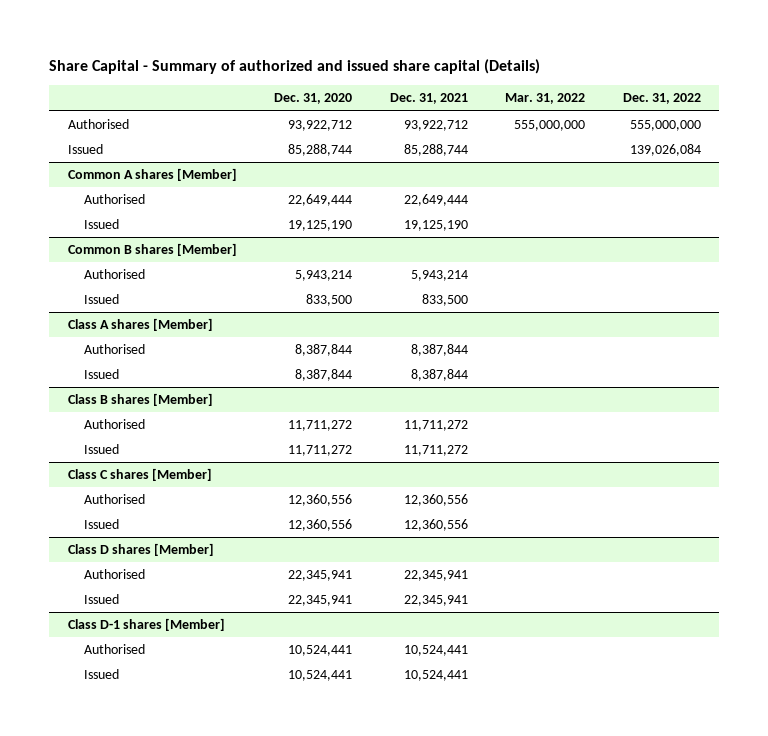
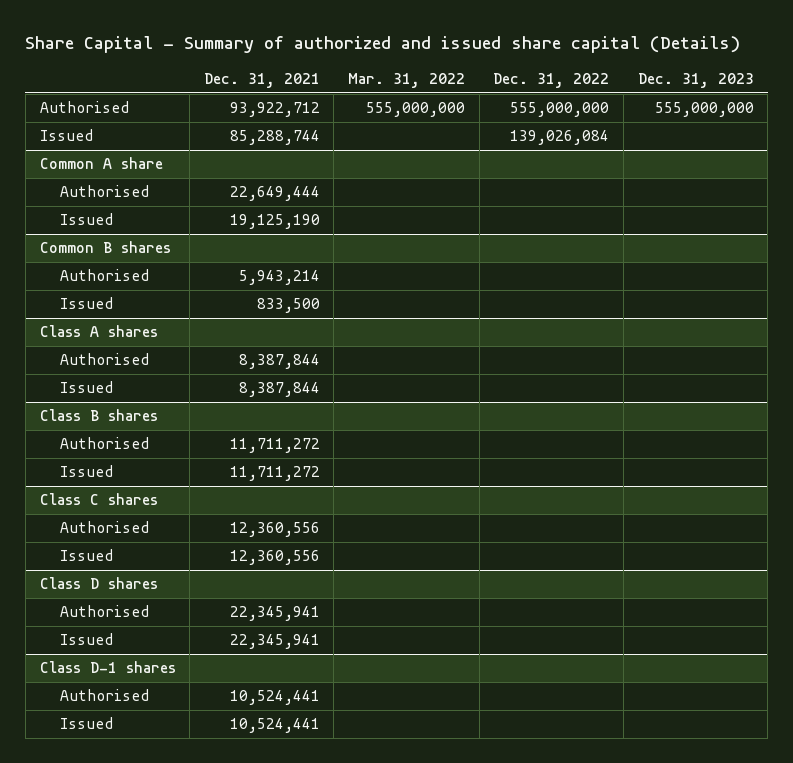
[274,93,353,105] Dec. 31, 2020 -> none
none -> [637,73,754,89] Dec. 31, 2023
[67,168,237,182] Common A shares [Member] -> [39,157,163,170] Common A share
[67,243,237,257] Common B shares [Member] -> [39,241,171,254] Common B shares
[67,318,213,332] Class A shares [Member] -> [39,325,158,338] Class A shares
[67,393,213,407] Class B shares [Member] -> [39,409,158,422] Class B shares
[67,468,212,482] Class C shares [Member] -> [39,493,158,506] Class C shares
[67,543,214,557] Class D shares [Member] -> [39,577,158,590] Class D shares
[67,618,225,632] Class D-1 shares [Member] -> [39,661,176,674] Class D-1 shares

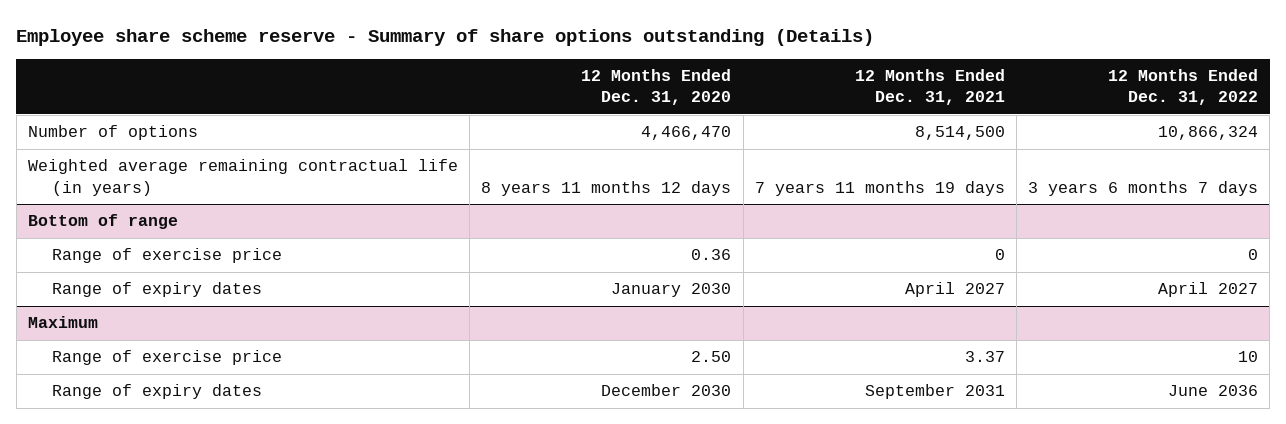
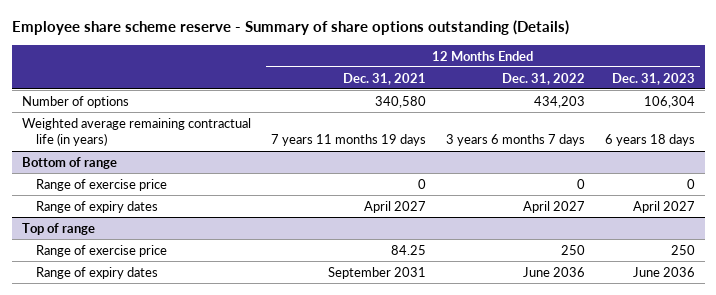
[581,68,732,106] 12 Months Ended Dec. 31, 2020 -> none
none -> [611,72,695,85] Dec. 31, 2023
[914,126,1005,141] 8,514,500 -> [374,95,426,108] 340,580
[1158,126,1259,141] 10,866,324 -> [533,95,585,108] 434,203
[27,316,98,329] Maximum -> [21,222,95,235] Top of range
[964,351,1005,363] 3.37 -> [390,244,426,255] 84.25
[1238,351,1259,363] 10 -> [560,244,585,255] 250

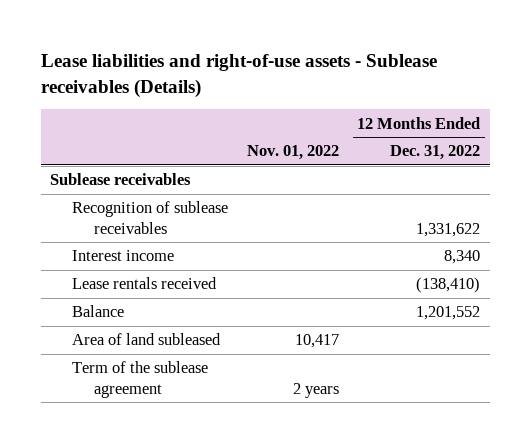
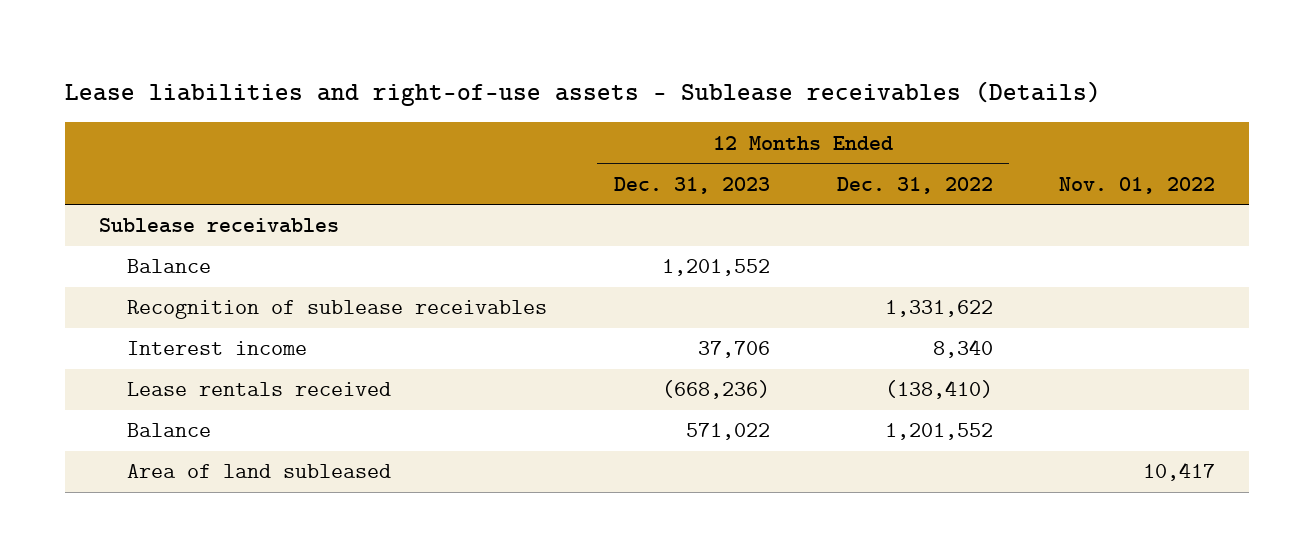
none -> [613,176,770,194] Dec. 31, 2023
none -> [126,259,211,274] Balance
[72,361,209,398] Term of the sublease agreement -> none

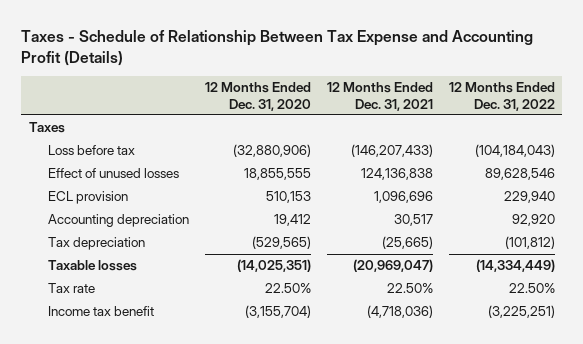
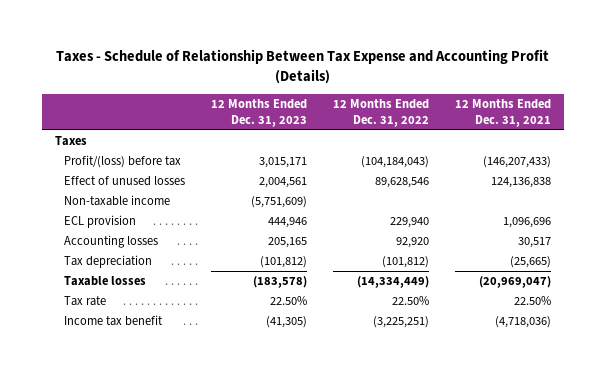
[205,82,312,111] 12 Months Ended Dec. 31, 2020 -> none
none -> [210,98,307,128] 12 Months Ended Dec. 31, 2023
[48,145,136,156] Loss before tax -> [63,155,181,169] Profit/(loss) before tax
none -> [63,195,170,207] Non-taxable income
[48,214,190,228] Accounting depreciation -> [63,235,158,249] Accounting losses

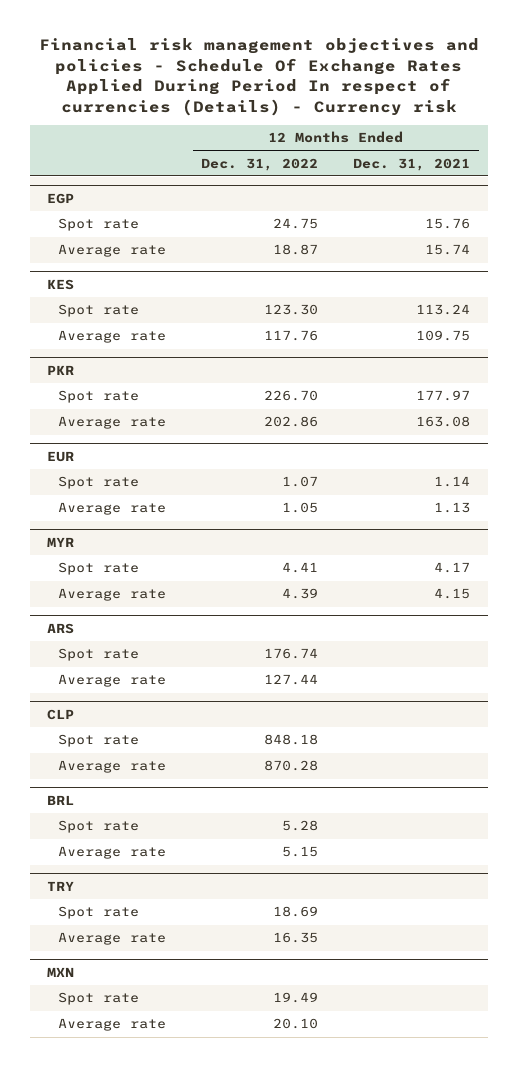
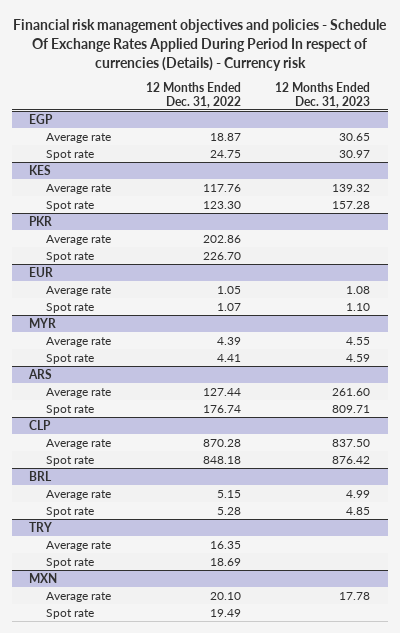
[353,157,471,171] Dec. 31, 2021 -> none
none -> [275,82,371,108] 12 Months Ended Dec. 31, 2023
[58,218,140,232] Spot rate -> [45,149,94,160] Spot rate
[58,304,140,318] Spot rate -> [45,200,94,211] Spot rate
[58,390,140,404] Spot rate -> [45,251,94,262] Spot rate
[58,476,140,490] Spot rate -> [45,302,94,313] Spot rate
[58,562,140,576] Spot rate -> [45,353,94,364] Spot rate
[58,648,140,662] Spot rate -> [45,404,94,415] Spot rate
[58,734,140,748] Spot rate -> [45,455,94,466] Spot rate
[58,820,140,834] Spot rate -> [45,506,94,517] Spot rate
[58,906,140,920] Spot rate -> [45,557,94,568] Spot rate
[58,992,140,1006] Spot rate -> [45,608,94,619] Spot rate

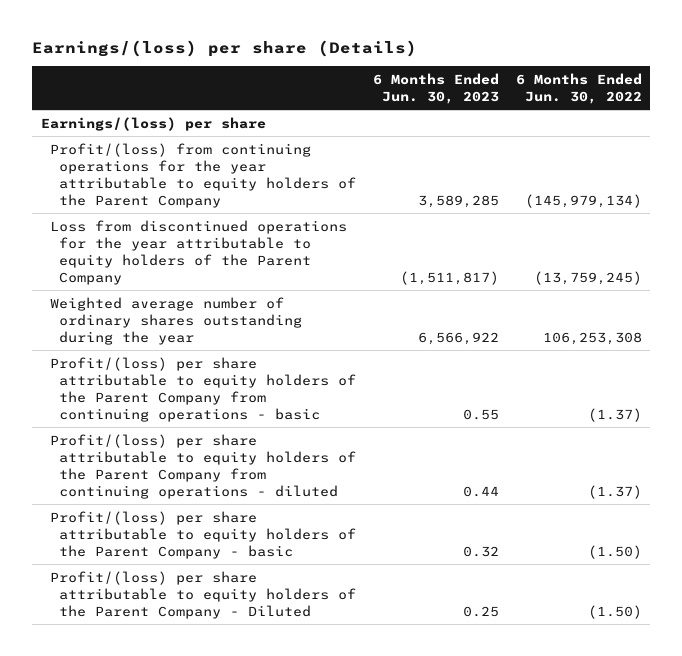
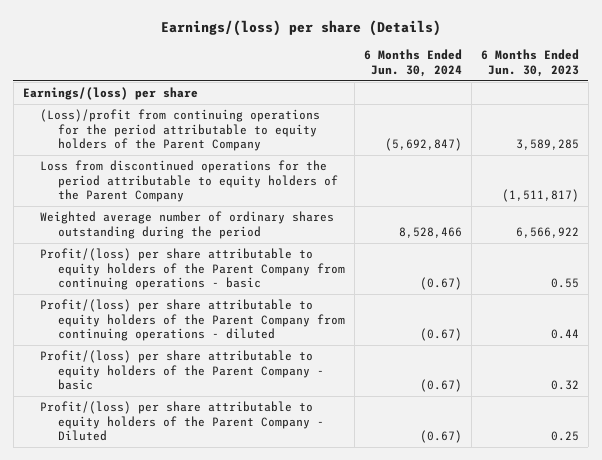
[515,72,642,104] 6 Months Ended Jun. 30, 2022 -> none
none -> [363,49,462,77] 6 Months Ended Jun. 30, 2024
[50,142,357,208] Profit/(loss) from continuing operations for the year attributable to equity holders of the Parent Company -> [40,109,321,152] (Loss)/profit from continuing operations for the period attributable to equity holders of the Parent Company
[50,219,348,285] Loss from discontinued operations for the year attributable to equity holders of the Parent Company -> [40,160,338,203] Loss from discontinued operations for the period attributable to equity holders of the Parent Company
[50,296,303,345] Weighted average number of ordinary shares outstanding during the year -> [40,211,335,239] Weighted average number of ordinary shares outstanding during the period

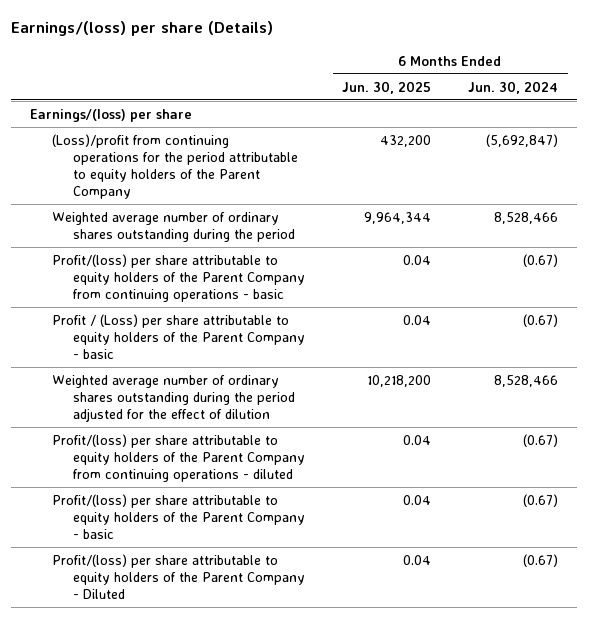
[480,49,579,77] 6 Months Ended Jun. 30, 2023 -> none
none -> [342,80,432,94] Jun. 30, 2025
[40,160,338,203] Loss from discontinued operations for the period attributable to equity holders of the Parent Company -> none
none -> [51,313,306,359] Profit / (Loss) per share attributable to equity holders of the Parent Company - basic
none -> [51,374,296,422] Weighted average number of ordinary shares outstanding during the period adjusted for the effect of dilution

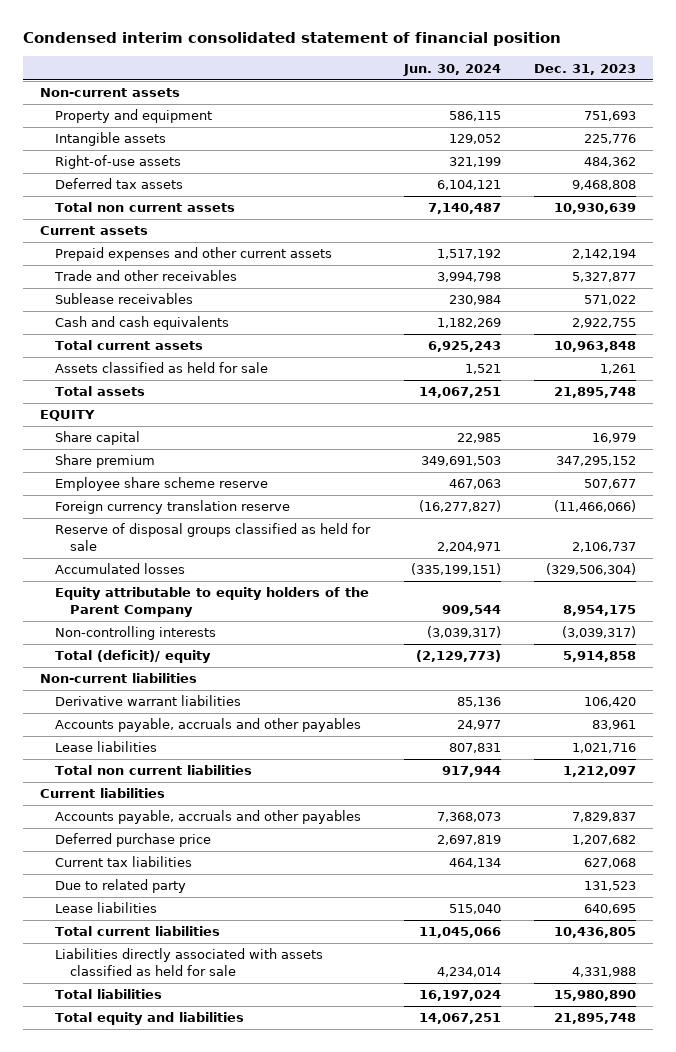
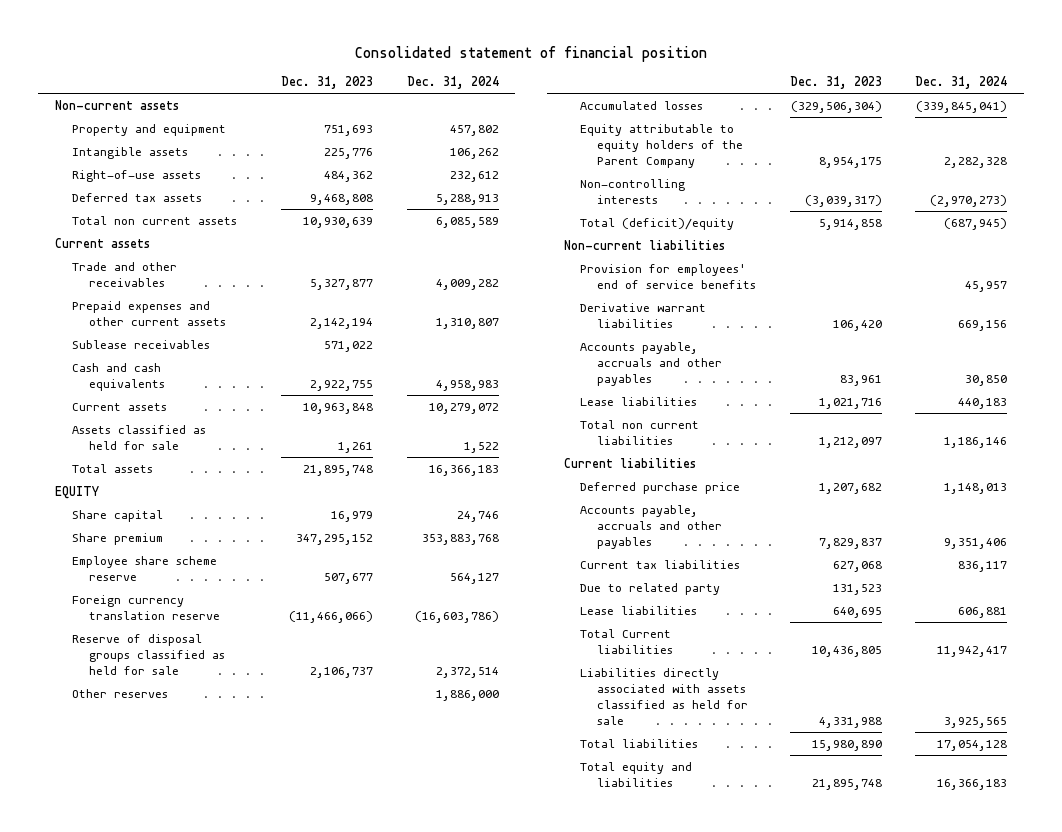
[23,32,562,47] Condensed interim consolidated statement of financial position -> [355,46,708,63] Consolidated statement of financial position
[402,63,501,76] Jun. 30, 2024 -> none
none -> [406,76,499,90] Dec. 31, 2024
[55,247,333,262] Prepaid expenses and other current assets -> [72,300,226,326] Prepaid expenses and other current assets
[55,340,204,351] Total current assets -> [72,402,168,411] Current assets
none -> [72,688,169,698] Other reserves
[55,650,212,664] Total (deficit)/ equity -> [580,217,735,230] Total (deficit)/equity
none -> [580,263,757,289] Provision for employees' end of service benefits
[55,810,362,825] Accounts payable, accruals and other payables -> [580,504,723,549] Accounts payable, accruals and other payables
[55,926,221,937] Total current liabilities -> [580,628,674,654] Total Current liabilities

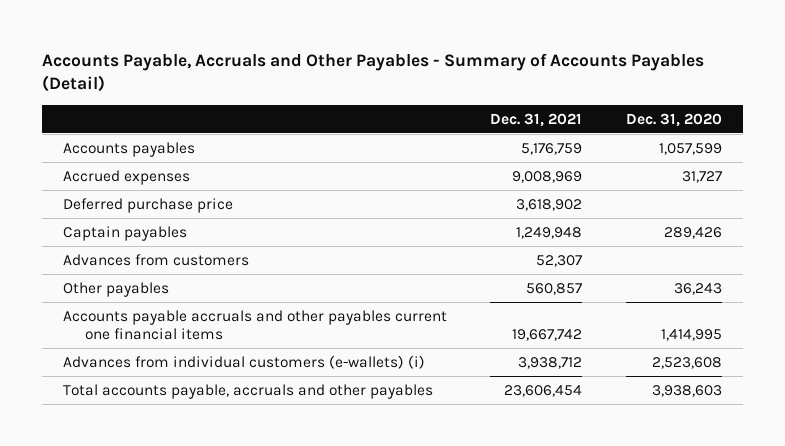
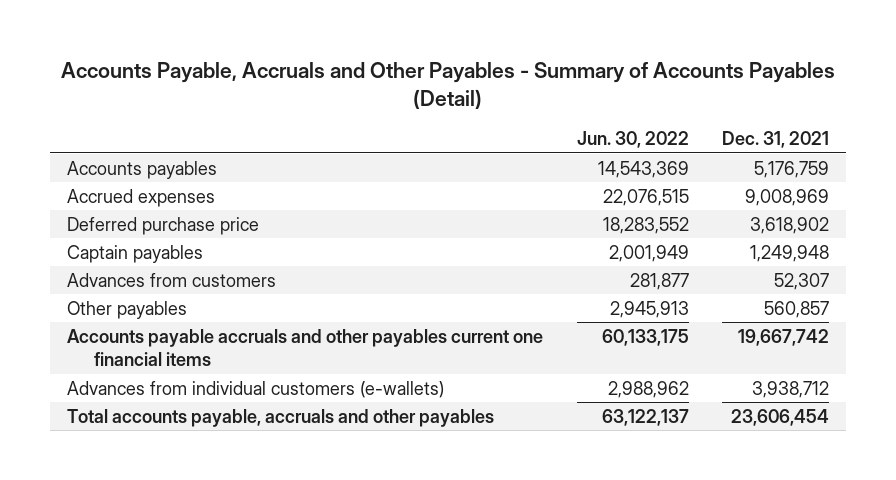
[625,112,722,127] Dec. 31, 2020 -> none
none -> [576,131,689,149] Jun. 30, 2022
[63,354,426,369] Advances from individual customers (e-wallets) (i) -> [66,380,444,398] Advances from individual customers (e-wallets)

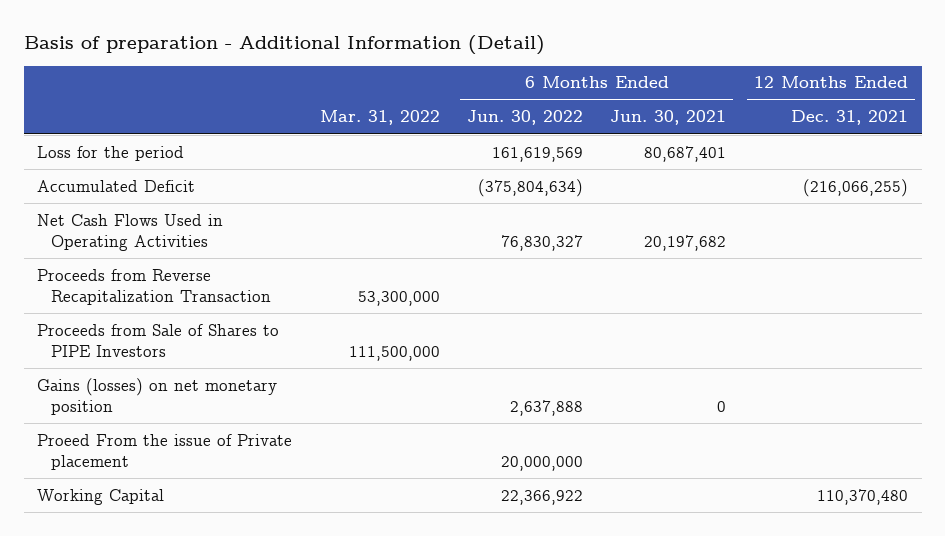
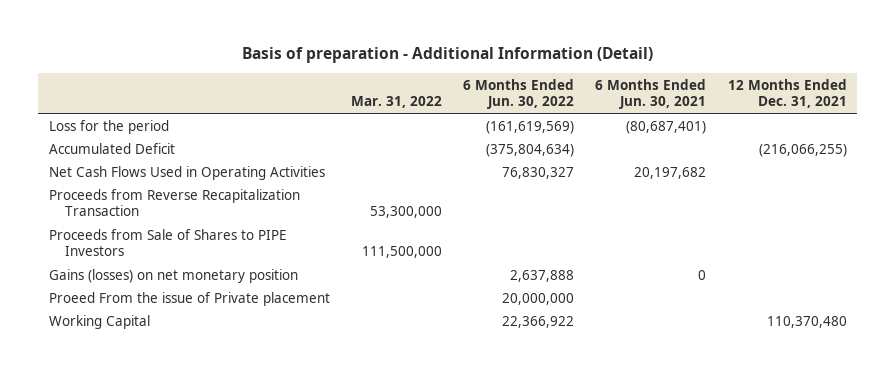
[492,146,584,162] 161,619,569 -> [486,120,575,134] (161,619,569)
[644,145,727,162] 80,687,401 -> [626,120,707,134] (80,687,401)

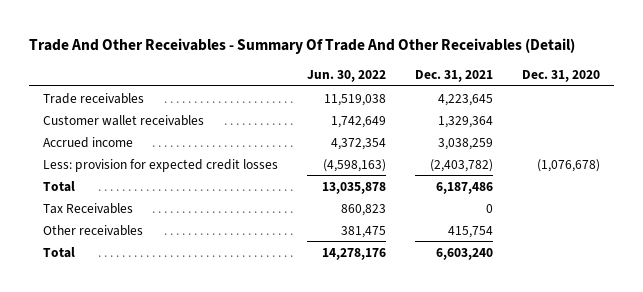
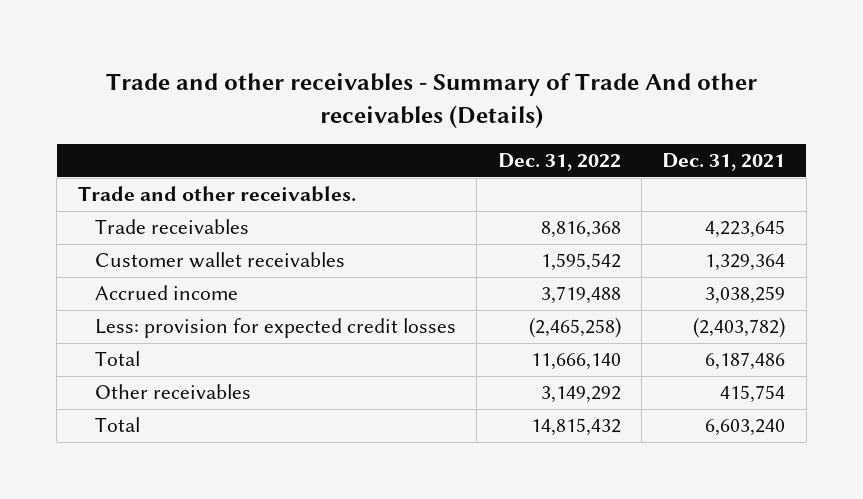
[28,38,575,55] Trade And Other Receivables - Summary Of Trade And Other Receivables (Detail) -> [105,72,757,128] Trade and other receivables - Summary of Trade And other receivables (Details)
[307,70,387,83] Jun. 30, 2022 -> none
[521,70,600,83] Dec. 31, 2020 -> none
none -> [497,153,621,172] Dec. 31, 2022
none -> [77,186,356,203] Trade and other receivables.
[43,202,134,214] Tax Receivables -> none

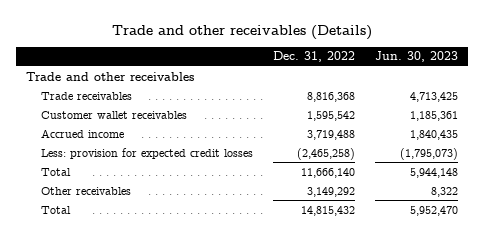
[105,72,757,128] Trade and other receivables - Summary of Trade And other receivables (Details) -> [112,24,373,40] Trade and other receivables (Details)
[662,153,786,172] Dec. 31, 2021 -> none
none -> [375,51,459,63] Jun. 30, 2023
[77,186,356,203] Trade and other receivables. -> [26,71,195,81] Trade and other receivables

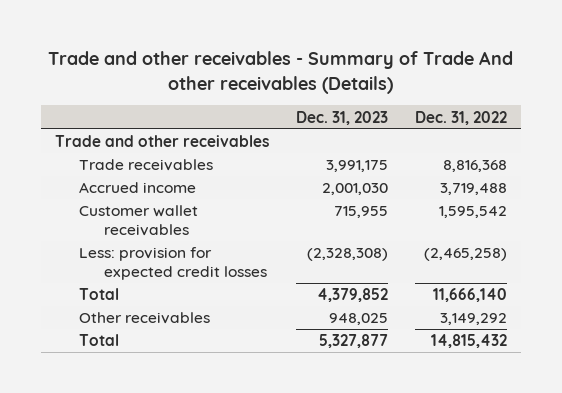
[112,24,373,40] Trade and other receivables (Details) -> [47,51,513,94] Trade and other receivables - Summary of Trade And other receivables (Details)
[375,51,459,63] Jun. 30, 2023 -> none
none -> [295,110,388,125] Dec. 31, 2023
[41,110,188,119] Customer wallet receivables -> [79,205,199,236] Customer wallet receivables

